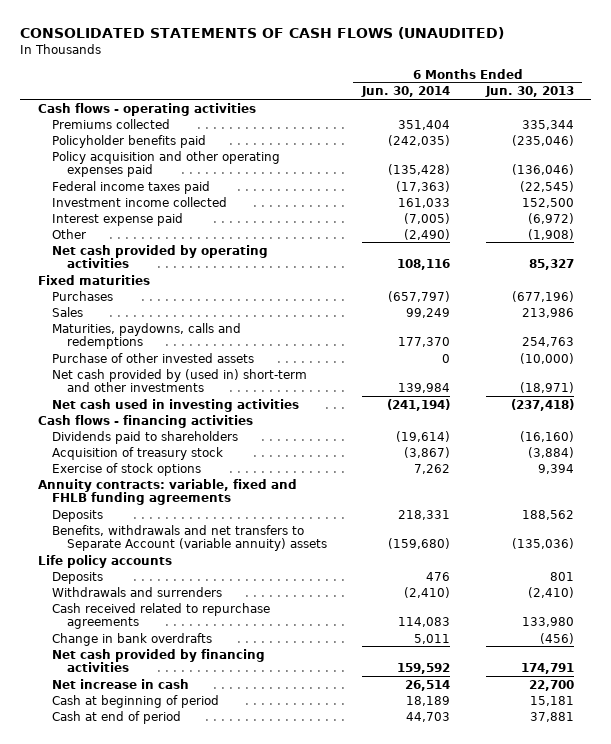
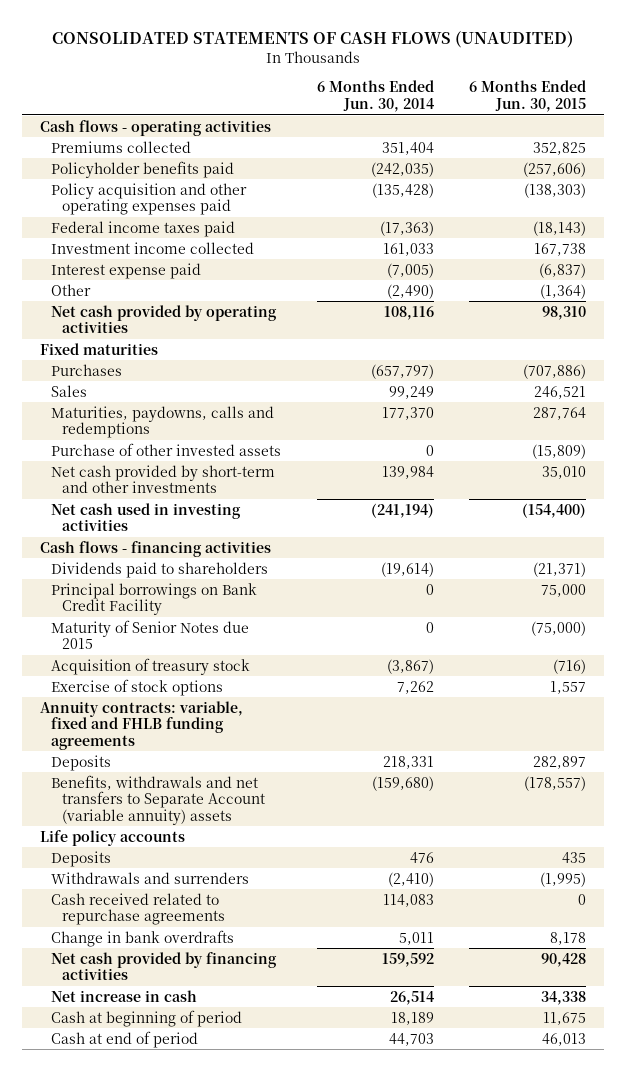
[484,86,574,98] Jun. 30, 2013 -> none
none -> [469,80,587,113] 6 Months Ended Jun. 30, 2015
[52,368,308,393] Net cash provided by (used in) short-term and other investments -> [50,464,275,494] Net cash provided by short-term and other investments
none -> [50,582,257,616] Principal borrowings on Bank Credit Facility
none -> [50,619,249,650] Maturity of Senior Notes due 2015

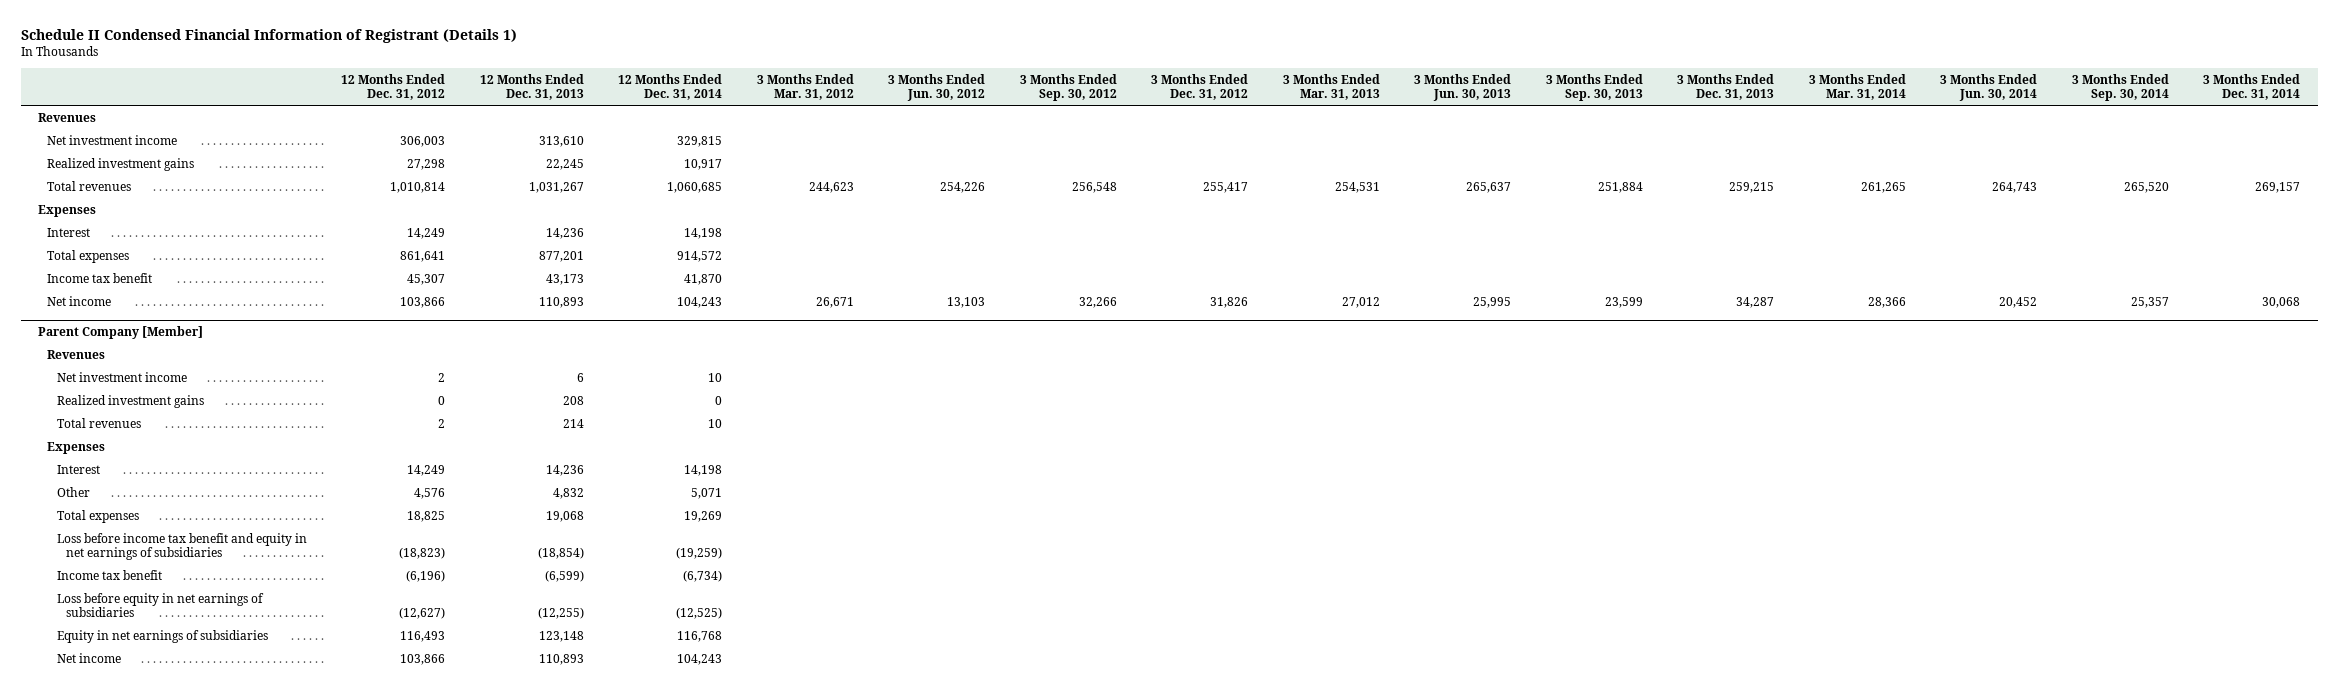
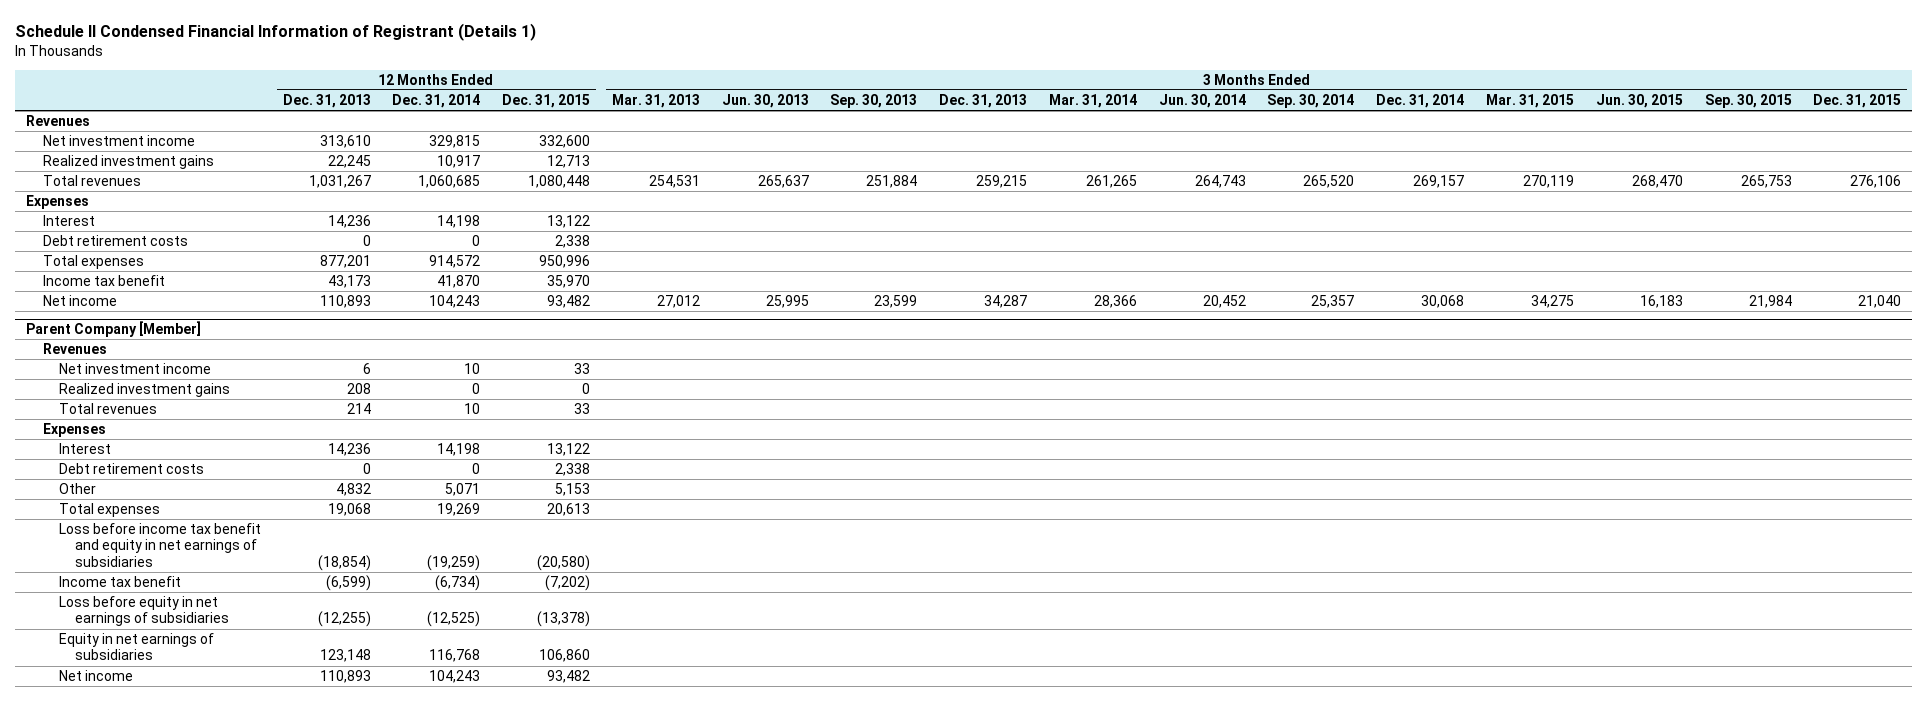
[341,74,446,101] 12 Months Ended Dec. 31, 2012 -> none
[756,74,854,101] 3 Months Ended Mar. 31, 2012 -> none
[888,74,986,102] 3 Months Ended Jun. 30, 2012 -> none
[1019,74,1117,102] 3 Months Ended Sep. 30, 2012 -> none
[1151,74,1249,101] 3 Months Ended Dec. 31, 2012 -> none
none -> [502,94,591,109] Dec. 31, 2015
none -> [1485,94,1574,109] Mar. 31, 2015
none -> [1595,94,1683,109] Jun. 30, 2015
none -> [1704,94,1792,109] Sep. 30, 2015
none -> [1813,94,1902,109] Dec. 31, 2015
none -> [42,235,188,247] Debt retirement costs
none -> [58,463,204,475] Debt retirement costs

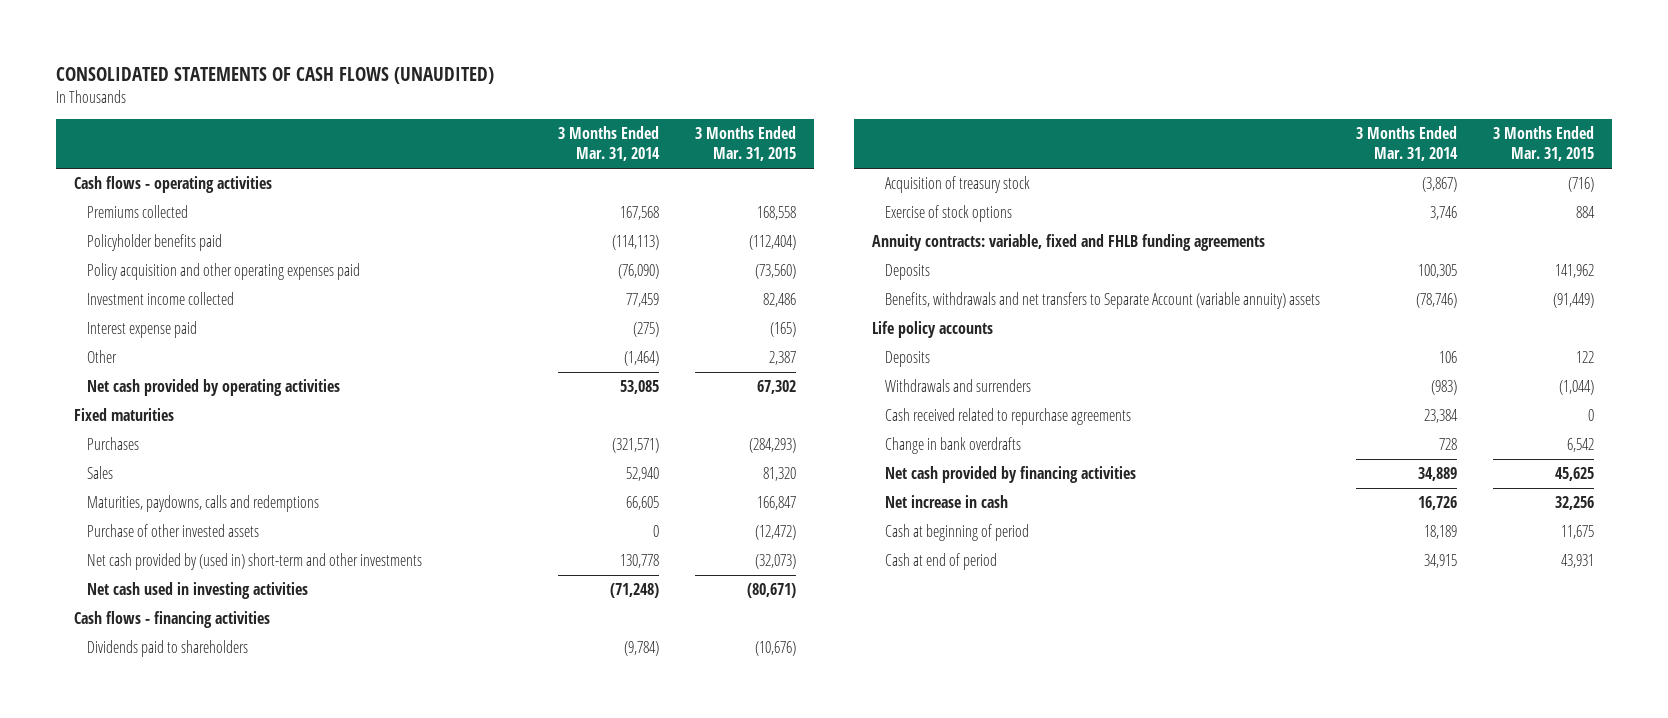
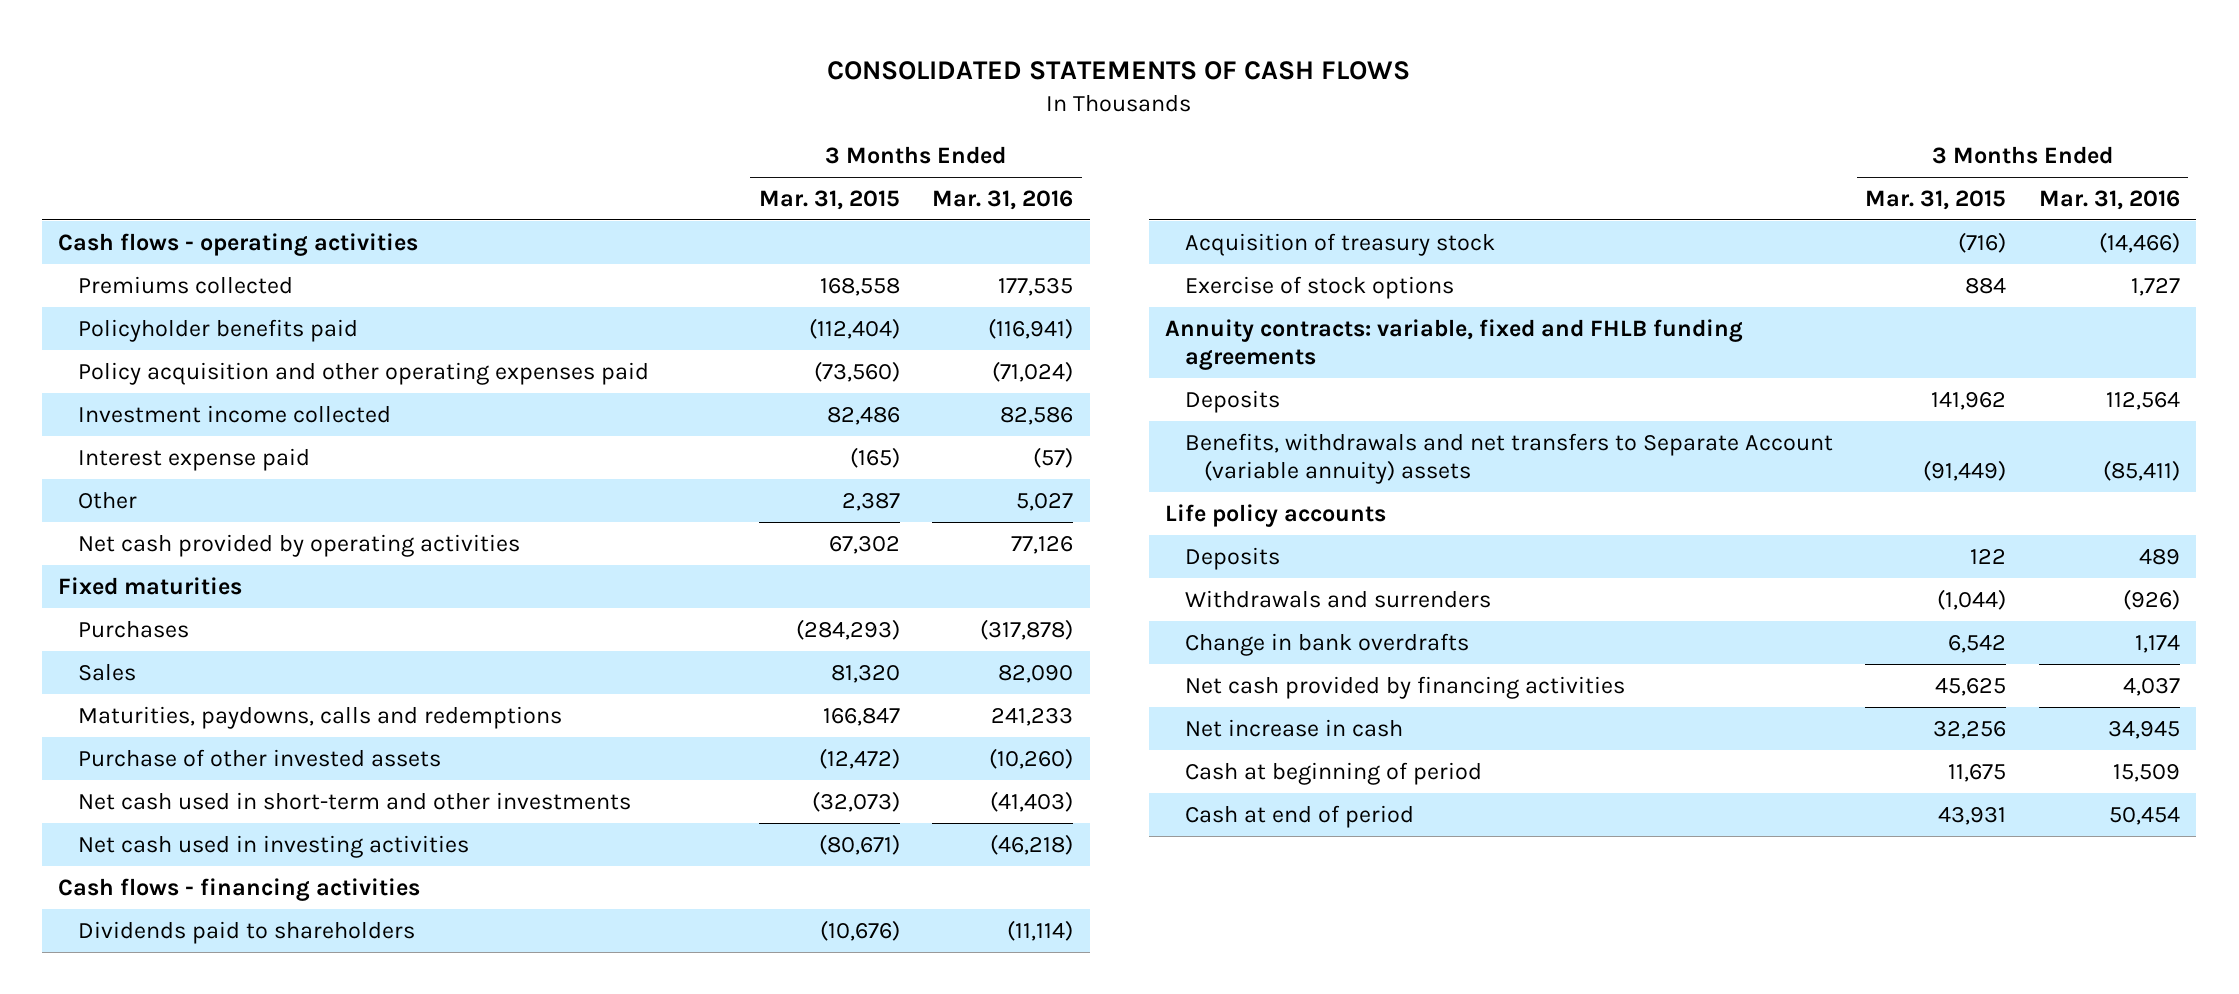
[55,67,494,85] CONSOLIDATED STATEMENTS OF CASH FLOWS (UNAUDITED) -> [827,60,1411,80] CONSOLIDATED STATEMENTS OF CASH FLOWS
[558,125,661,162] 3 Months Ended Mar. 31, 2014 -> none
none -> [932,189,1074,210] Mar. 31, 2016
[87,553,423,571] Net cash provided by (used in) short-term and other investments -> [77,791,631,810] Net cash used in short-term and other investments
[885,408,1132,426] Cash received related to repurchase agreements -> none

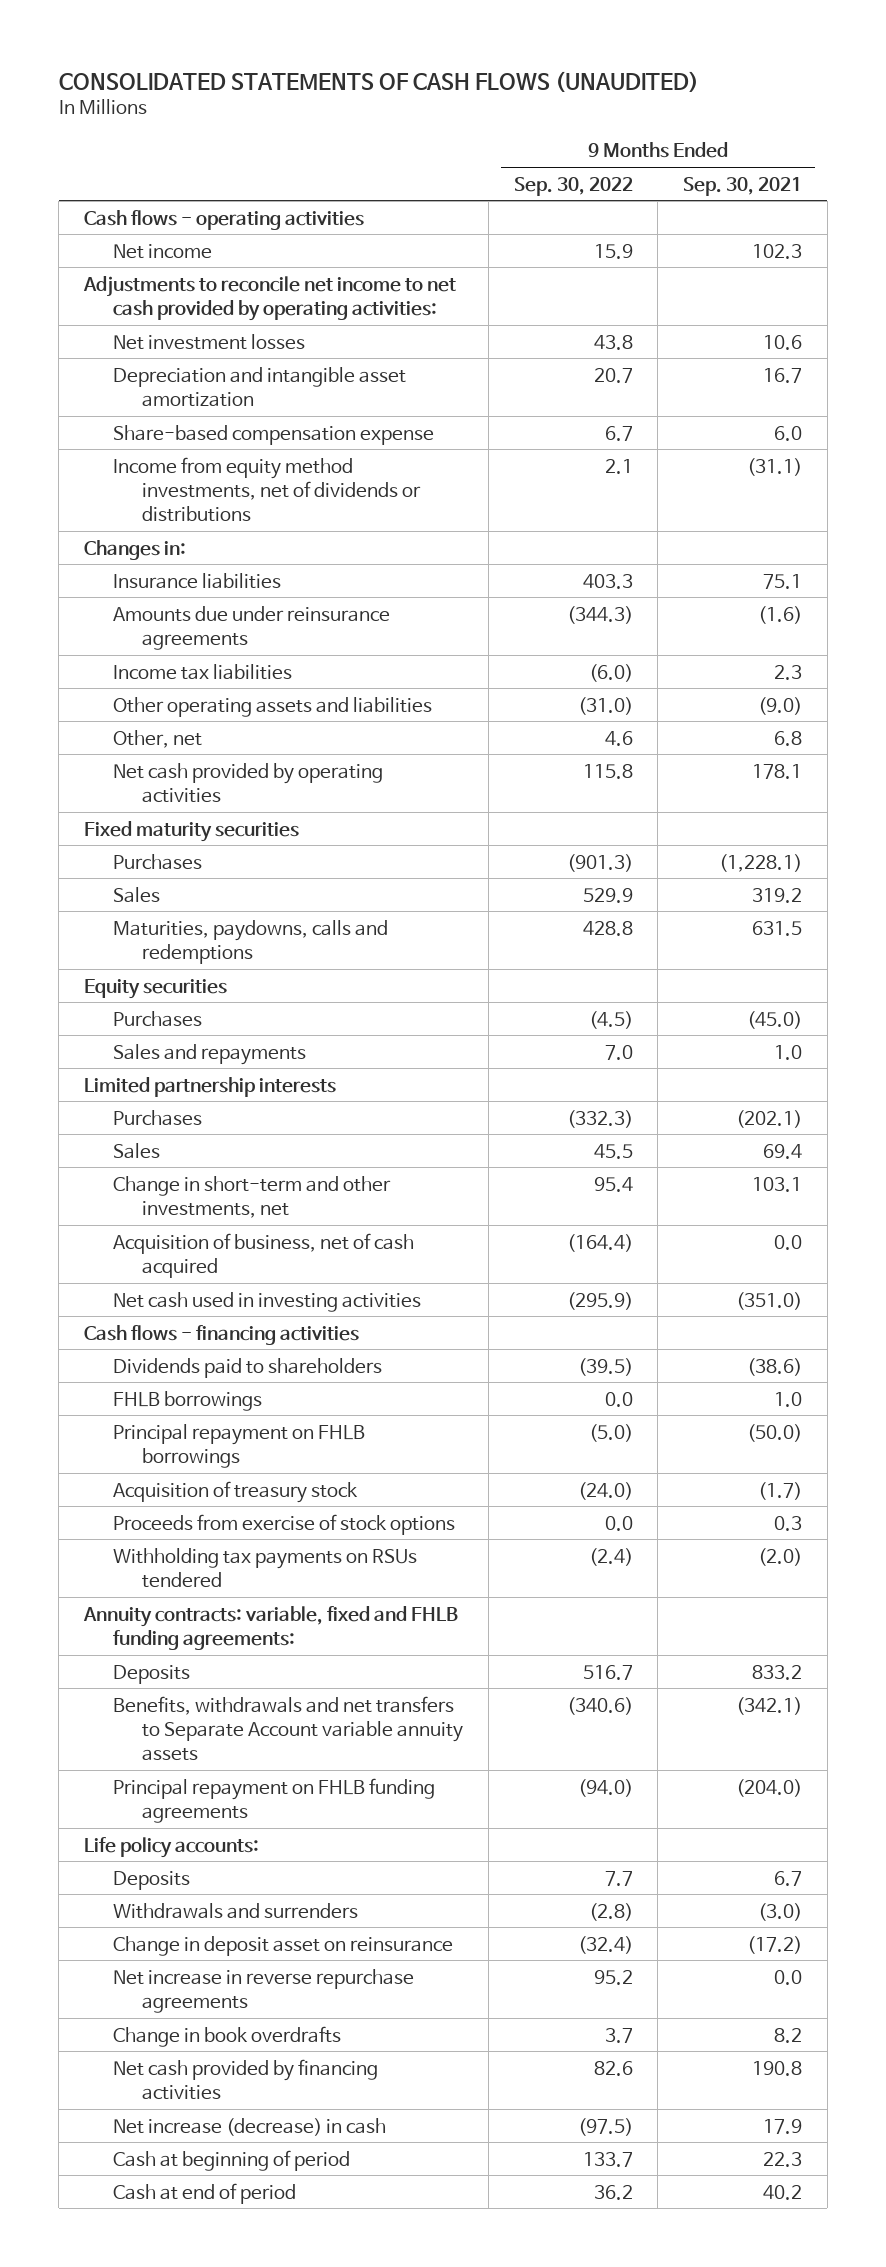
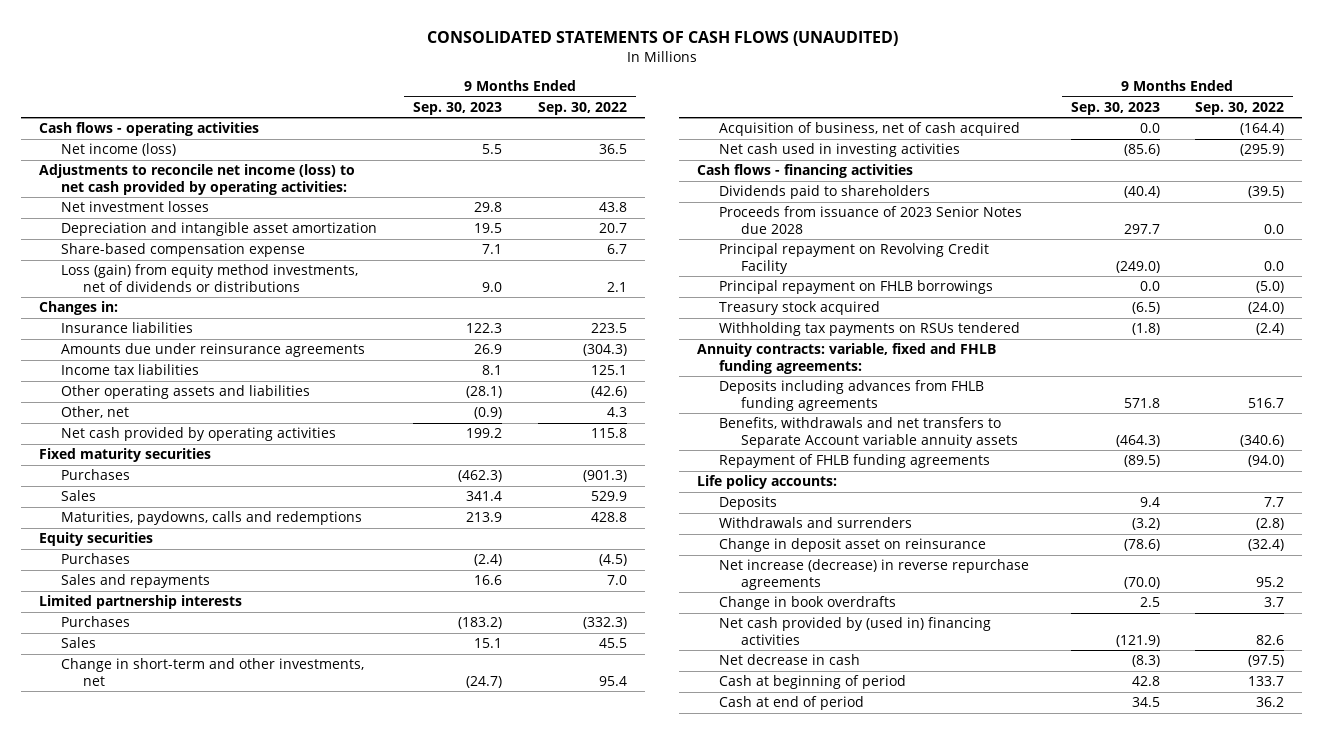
[683,176,803,196] Sep. 30, 2021 -> none
none -> [412,101,502,115] Sep. 30, 2023
[113,243,213,259] Net income -> [61,143,177,157] Net income (loss)
[593,243,633,259] 15.9 -> [598,144,627,155] 36.5
[82,275,456,321] Adjustments to reconcile net income to net cash provided by operating activities: -> [39,164,356,195] Adjustments to reconcile net income (loss) to net cash provided by operating activities:
[113,456,422,522] Income from equity method investments, net of dividends or distributions -> [61,264,359,292] Loss (gain) from equity method investments, net of dividends or distributions
[582,573,633,589] 403.3 -> [590,323,627,334] 223.5
[566,605,633,624] (344.3) -> [582,344,627,357] (304.3)
[588,663,633,682] (6.0) -> [590,365,627,376] 125.1
[577,696,633,715] (31.0) -> [590,386,627,399] (42.6)
[604,730,633,746] 4.6 -> [606,407,627,418] 4.3
[113,1390,263,1411] FHLB borrowings -> none
none -> [718,206,1022,234] Proceeds from issuance of 2023 Senior Notes due 2028
none -> [718,243,989,274] Principal repayment on Revolving Credit Facility
[113,1513,456,1535] Proceeds from exercise of stock options -> none
[113,1480,359,1503] Acquisition of treasury stock -> [718,301,880,316] Treasury stock acquired
[113,1664,191,1684] Deposits -> [718,380,984,411] Deposits including advances from FHLB funding agreements
[113,1777,436,1823] Principal repayment on FHLB funding agreements -> [718,454,990,469] Repayment of FHLB funding agreements
[113,1968,415,2013] Net increase in reverse repurchase agreements -> [718,559,1029,590] Net increase (decrease) in reverse repurchase agreements
[113,2058,379,2100] Net cash provided by financing activities -> [718,617,991,645] Net cash provided by (used in) financing activities
[113,2117,387,2136] Net increase (decrease) in cash -> [718,654,860,666] Net decrease in cash

